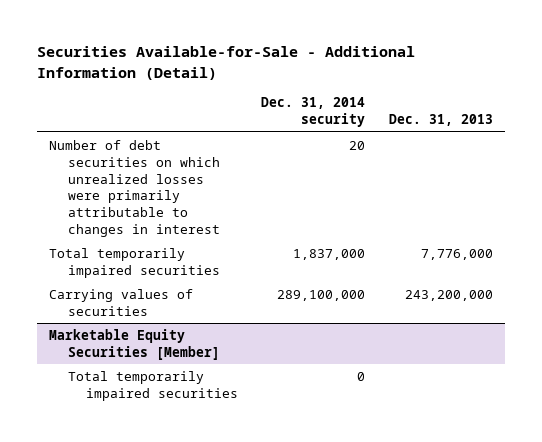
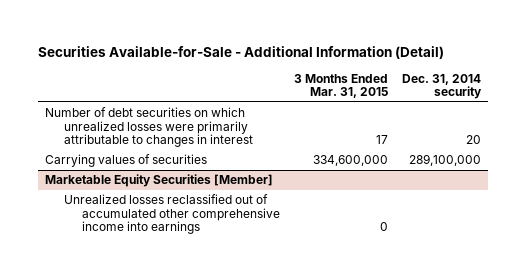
[388,114,493,127] Dec. 31, 2013 -> none
none -> [293,73,388,99] 3 Months Ended Mar. 31, 2015
[49,247,220,278] Total temporarily impaired securities -> none
[67,370,239,401] Total temporarily impaired securities -> none
none -> [63,194,280,235] Unrealized losses reclassified out of accumulated other comprehensive income into earnings

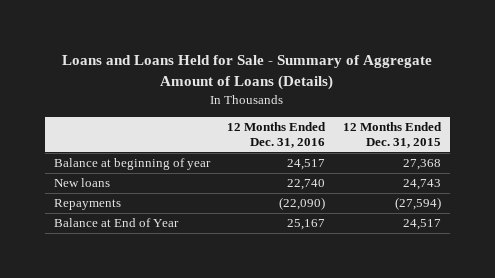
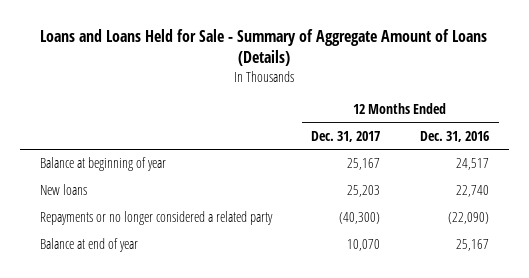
[342,121,442,149] 12 Months Ended Dec. 31, 2015 -> none
none -> [311,130,381,142] Dec. 31, 2017
[53,199,121,211] Repayments -> [39,211,273,226] Repayments or no longer considered a related party
[53,218,179,228] Balance at End of Year -> [39,238,138,253] Balance at end of year

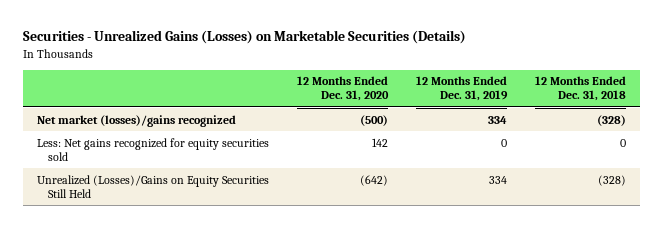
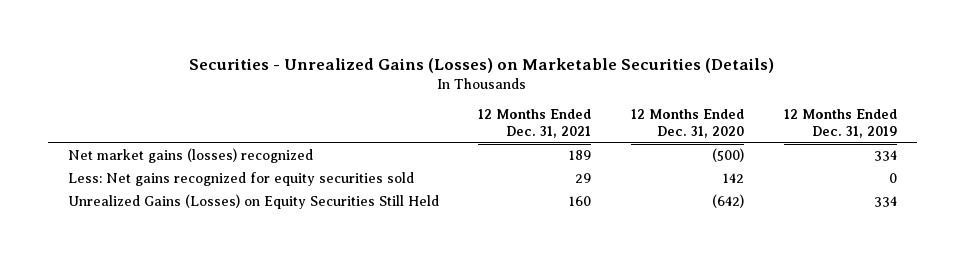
[534,76,626,102] 12 Months Ended Dec. 31, 2018 -> none
none -> [478,109,592,139] 12 Months Ended Dec. 31, 2021
[36,114,236,127] Net market (losses)/gains recognized -> [67,148,313,164] Net market gains (losses) recognized
[36,174,269,198] Unrealized (Losses)/Gains on Equity Securities Still Held -> [67,194,439,210] Unrealized Gains (Losses) on Equity Securities Still Held

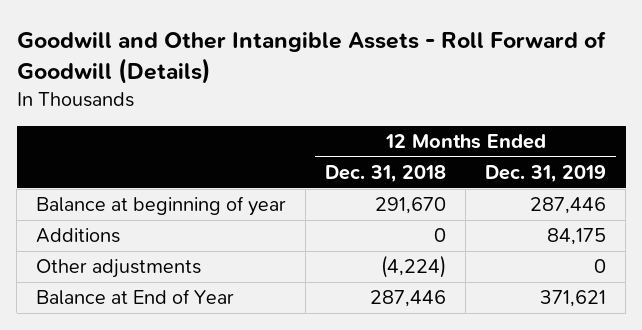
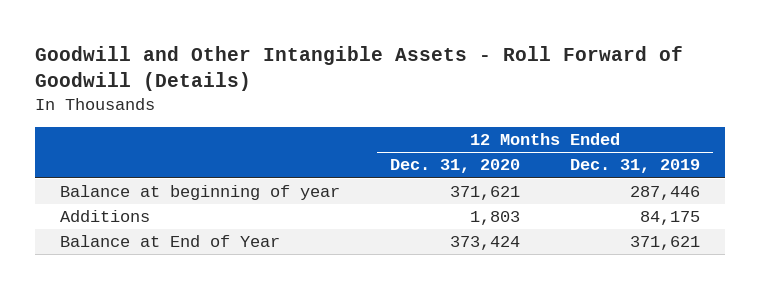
[325,165,447,184] Dec. 31, 2018 -> none
none -> [389,159,520,174] Dec. 31, 2020
[36,259,202,279] Other adjustments -> none

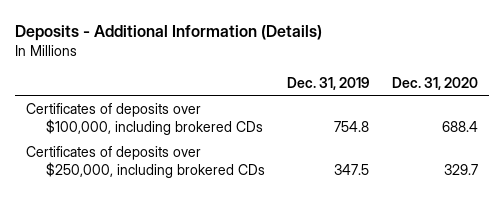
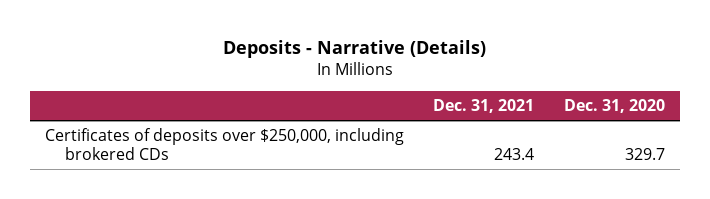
[14,24,322,41] Deposits - Additional Information (Details) -> [222,40,486,59] Deposits - Narrative (Details)
[287,76,370,90] Dec. 31, 2019 -> none
none -> [433,98,535,113] Dec. 31, 2021
[26,102,264,135] Certificates of deposits over $100,000, including brokered CDs -> none

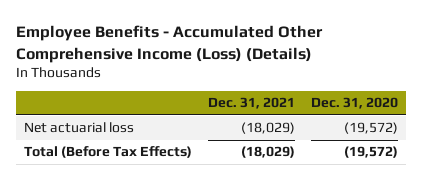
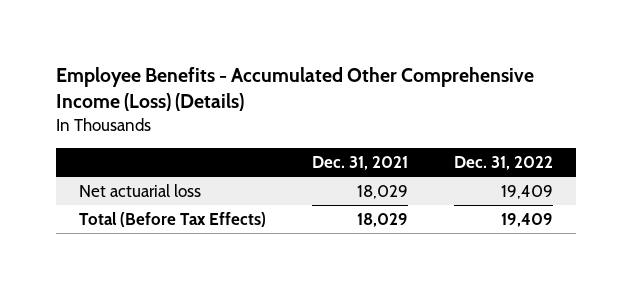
[310,97,398,110] Dec. 31, 2020 -> none
none -> [454,156,554,171] Dec. 31, 2022
[240,122,295,135] (18,029) -> [357,184,409,199] 18,029
[240,146,295,159] (18,029) -> [357,212,409,227] 18,029

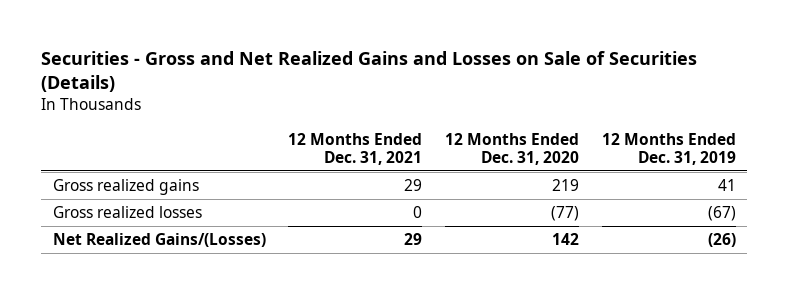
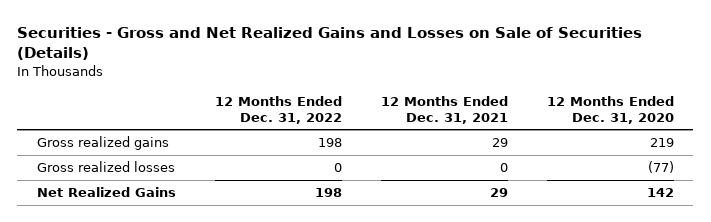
[601,132,736,165] 12 Months Ended Dec. 31, 2019 -> none
none -> [214,96,342,124] 12 Months Ended Dec. 31, 2022
[52,233,266,248] Net Realized Gains/(Losses) -> [36,187,176,198] Net Realized Gains

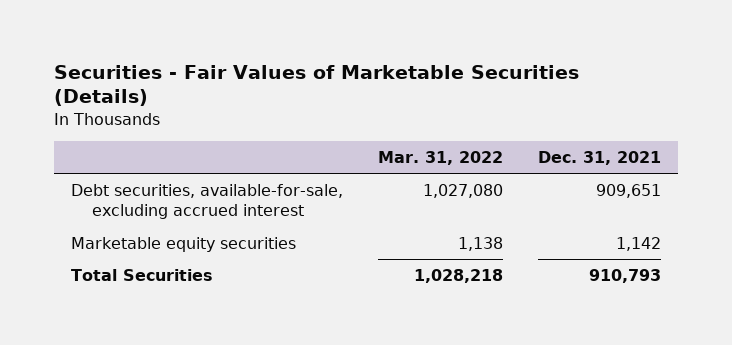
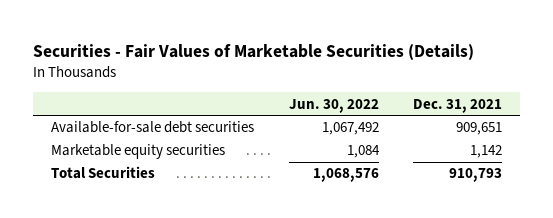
[377,151,503,166] Mar. 31, 2022 -> none
none -> [288,98,379,113] Jun. 30, 2022
[71,184,344,220] Debt securities, available-for-sale, excluding accrued interest -> [50,121,254,134] Available-for-sale debt securities

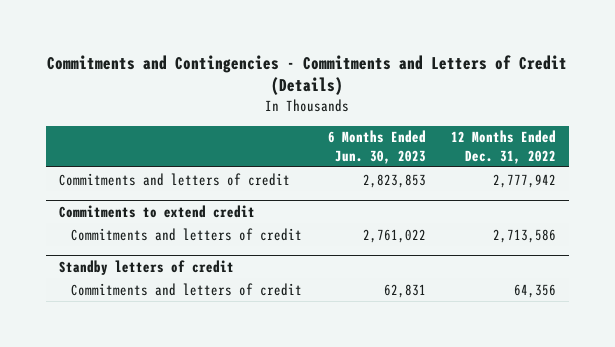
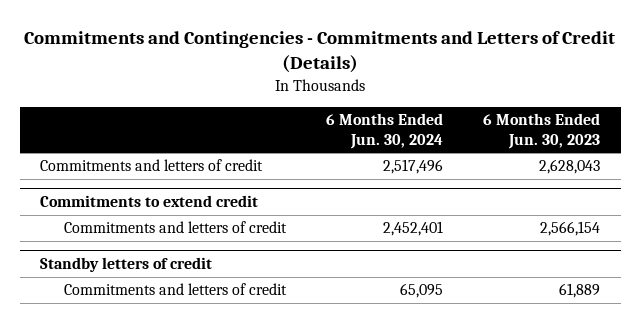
[451,130,557,164] 12 Months Ended Dec. 31, 2022 -> none
none -> [326,113,444,149] 6 Months Ended Jun. 30, 2024
[362,173,426,188] 2,823,853 -> [539,159,601,175] 2,628,043
[362,228,426,243] 2,761,022 -> [540,221,601,237] 2,566,154
[383,283,426,298] 62,831 -> [559,283,601,299] 61,889

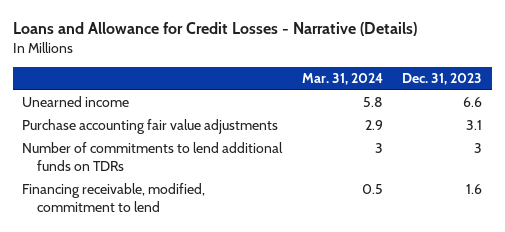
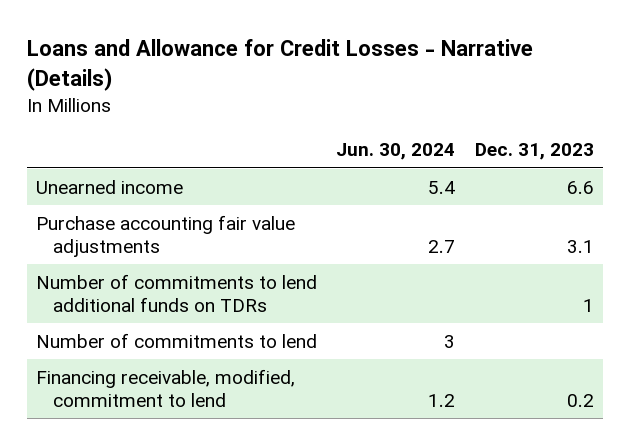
[301,73,383,86] Mar. 31, 2024 -> none
none -> [336,143,456,161] Jun. 30, 2024
[474,143,483,154] 3 -> [582,298,594,312] 1
none -> [36,332,318,348] Number of commitments to lend
[466,184,483,195] 1.6 -> [566,393,594,407] 0.2

